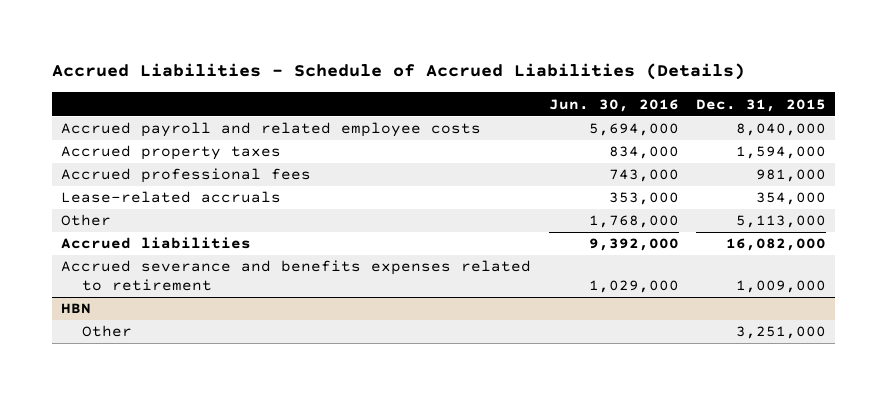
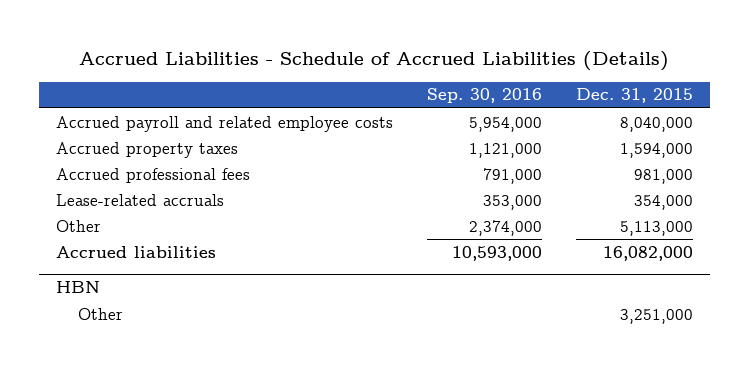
[548,98,679,112] Jun. 30, 2016 -> none
none -> [426,88,542,104] Sep. 30, 2016
[60,260,531,292] Accrued severance and benefits expenses related to retirement -> none

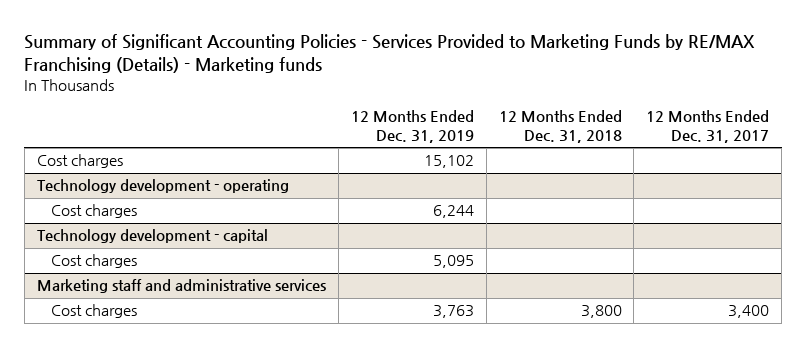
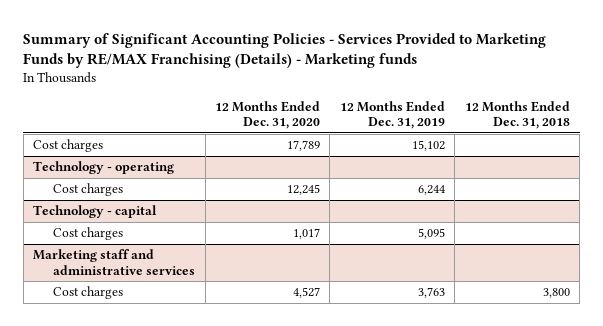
[646,110,770,144] 12 Months Ended Dec. 31, 2017 -> none
none -> [215,100,321,130] 12 Months Ended Dec. 31, 2020
[36,179,289,194] Technology development - operating -> [32,161,174,175] Technology - operating
[36,229,268,244] Technology development - capital -> [32,205,157,219] Technology - capital

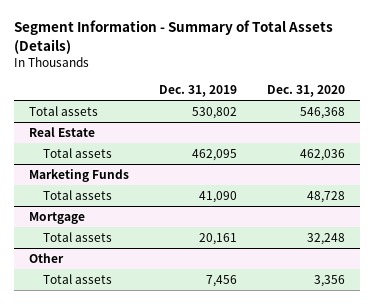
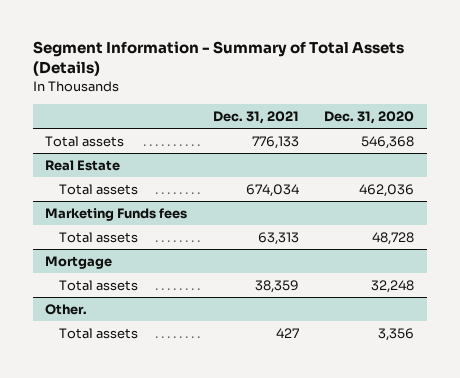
[158,85,237,98] Dec. 31, 2019 -> none
none -> [212,110,299,124] Dec. 31, 2021
[28,168,129,182] Marketing Funds -> [45,207,188,221] Marketing Funds fees
[28,252,64,263] Other -> [45,303,88,315] Other.

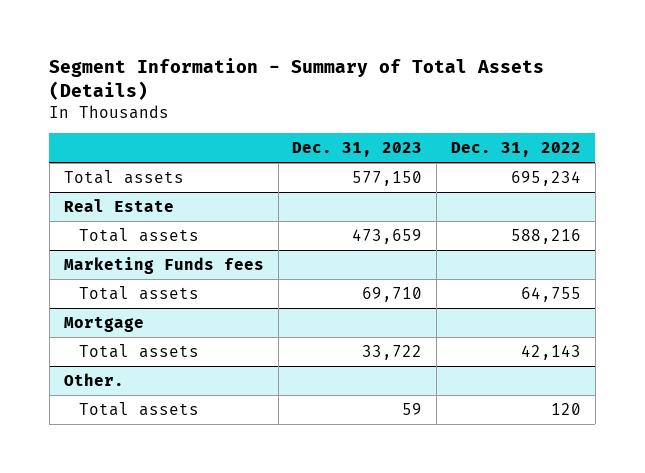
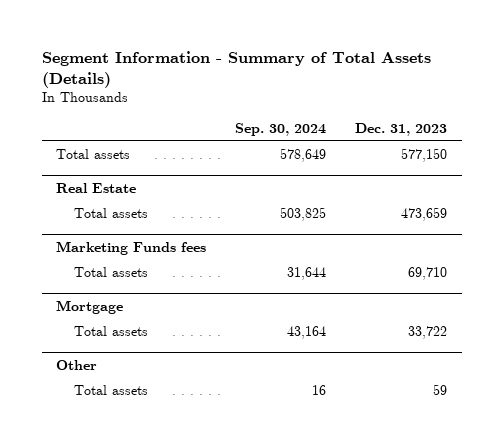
[451,142,582,158] Dec. 31, 2022 -> none
none -> [235,122,327,136] Sep. 30, 2024
[63,372,124,386] Other. -> [56,359,98,370] Other

